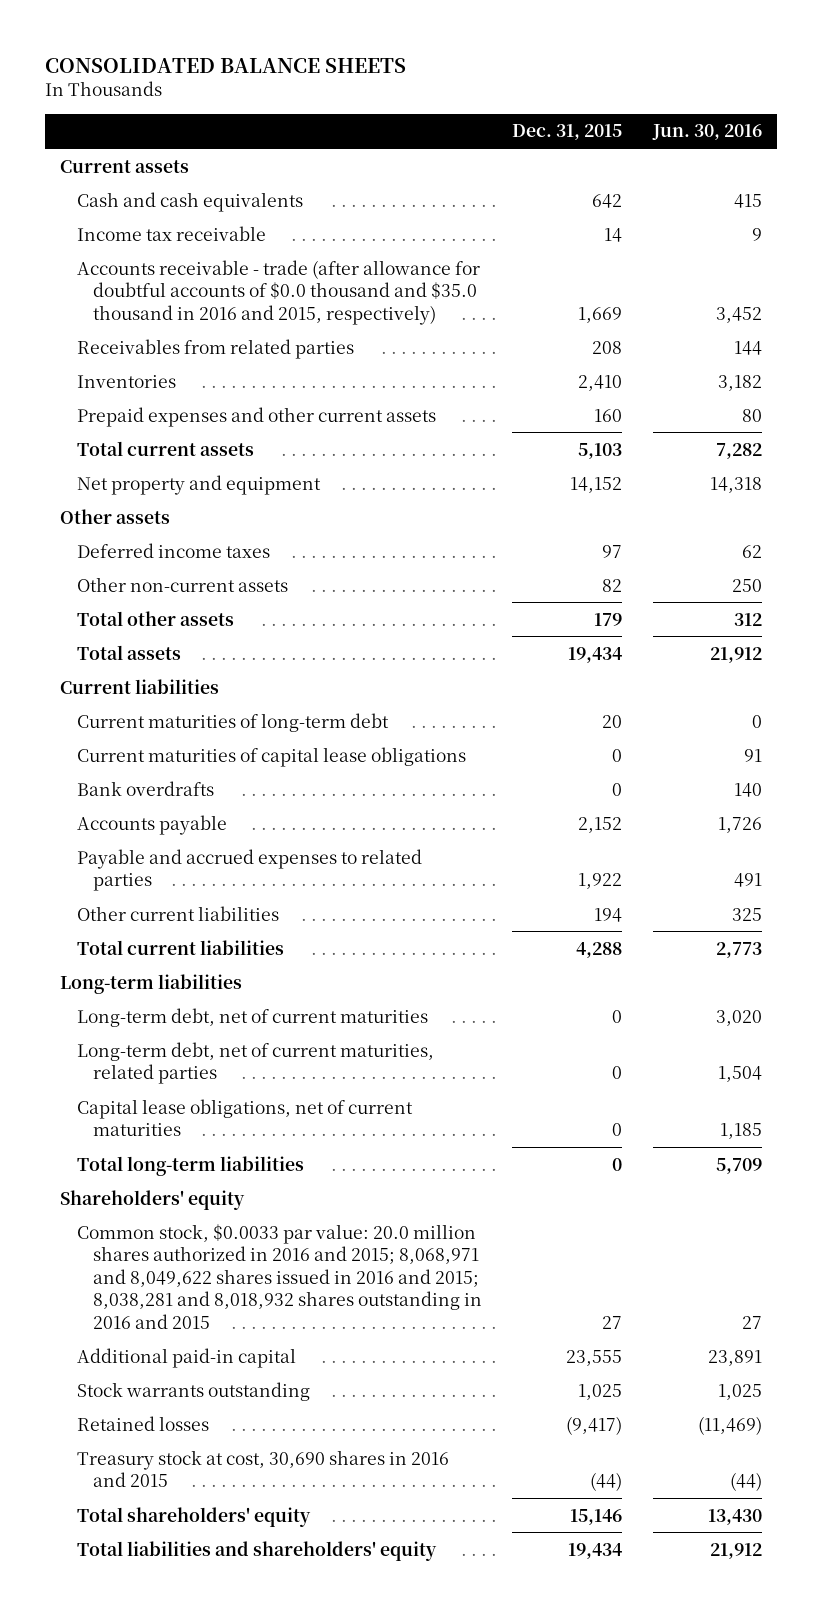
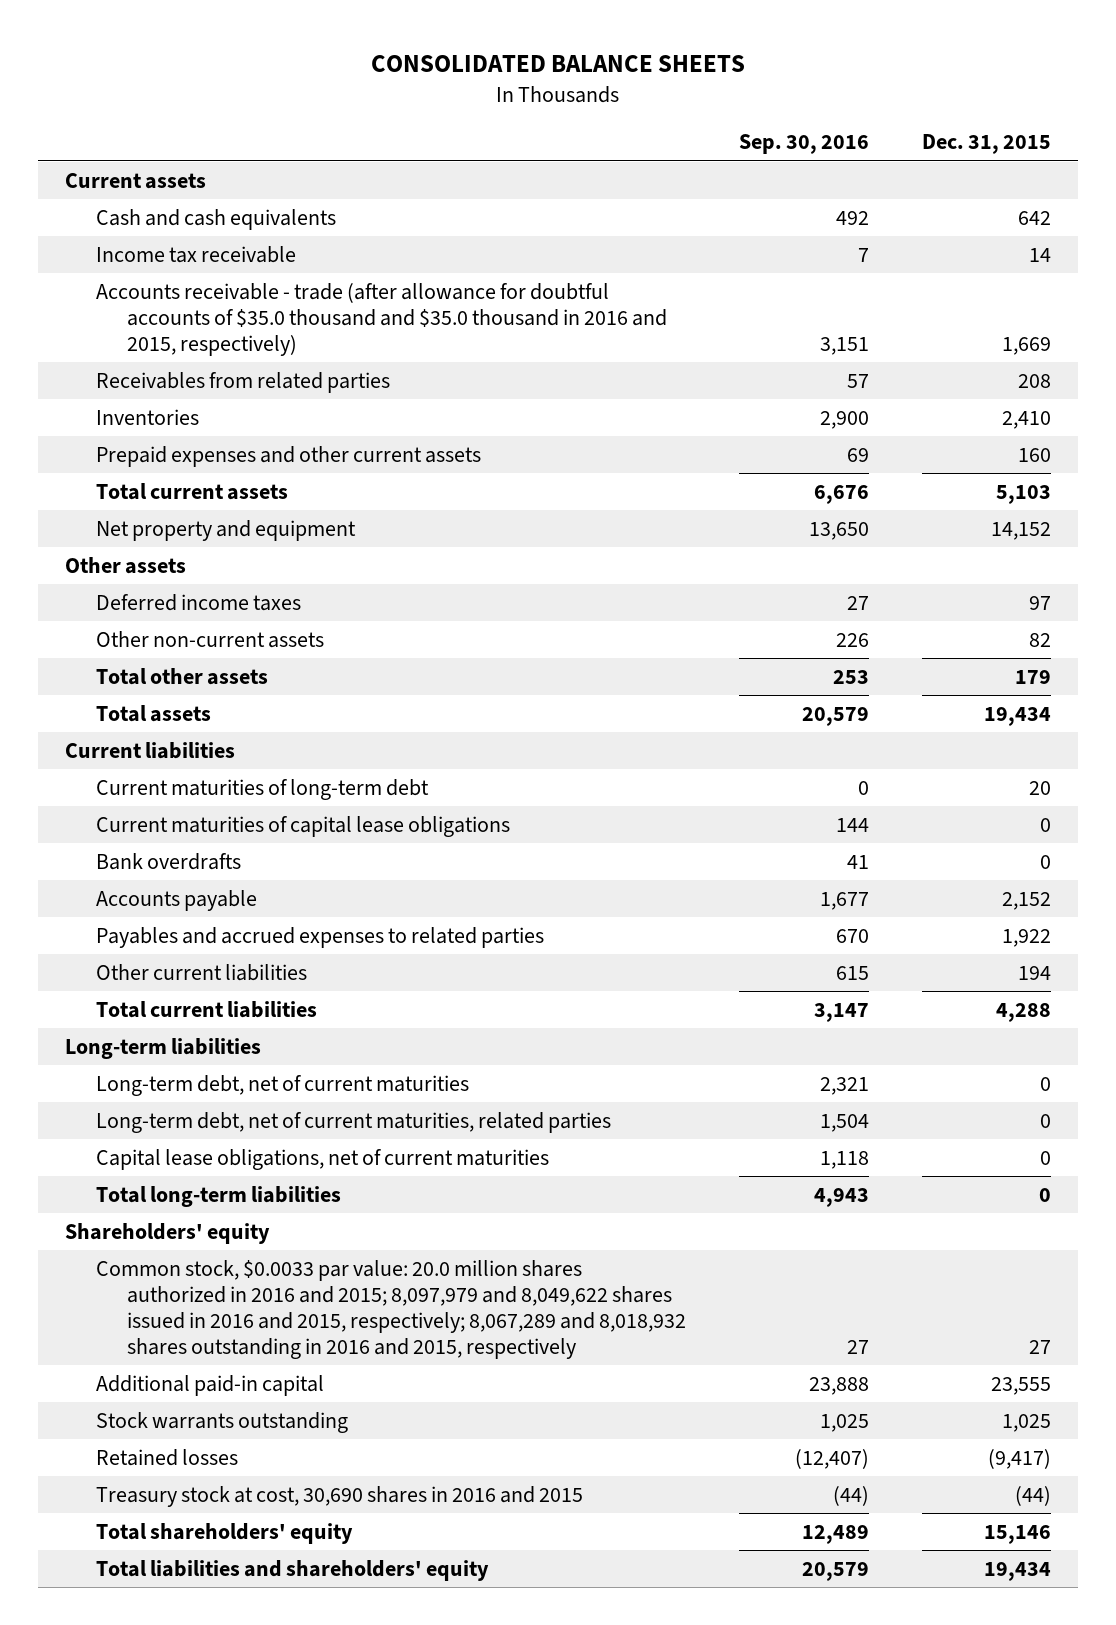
[651,124,762,141] Jun. 30, 2016 -> none
none -> [738,134,869,155] Sep. 30, 2016
[76,259,480,325] Accounts receivable - trade (after allowance for doubtful accounts of $0.0 thousand and $35.0 thousand in 2016 and 2015, respectively) -> [95,282,667,356] Accounts receivable - trade (after allowance for doubtful accounts of $35.0 thousand and $35.0 thousand in 2016 and 2015, respectively)
[76,848,422,892] Payable and accrued expenses to related parties -> [95,926,544,948] Payables and accrued expenses to related parties
[76,1223,483,1329] Common stock, $0.0033 par value: 20.0 million shares authorized in 2016 and 2015; 8,068,971 and 8,049,622 shares issued in 2016 and 2015; 8,038,281 and 8,018,932 shares outstanding in 2016 and 2015 -> [95,1259,686,1359] Common stock, $0.0033 par value: 20.0 million shares authorized in 2016 and 2015; 8,097,979 and 8,049,622 shares issued in 2016 and 2015, respectively; 8,067,289 and 8,018,932 shares outstanding in 2016 and 2015, respectively

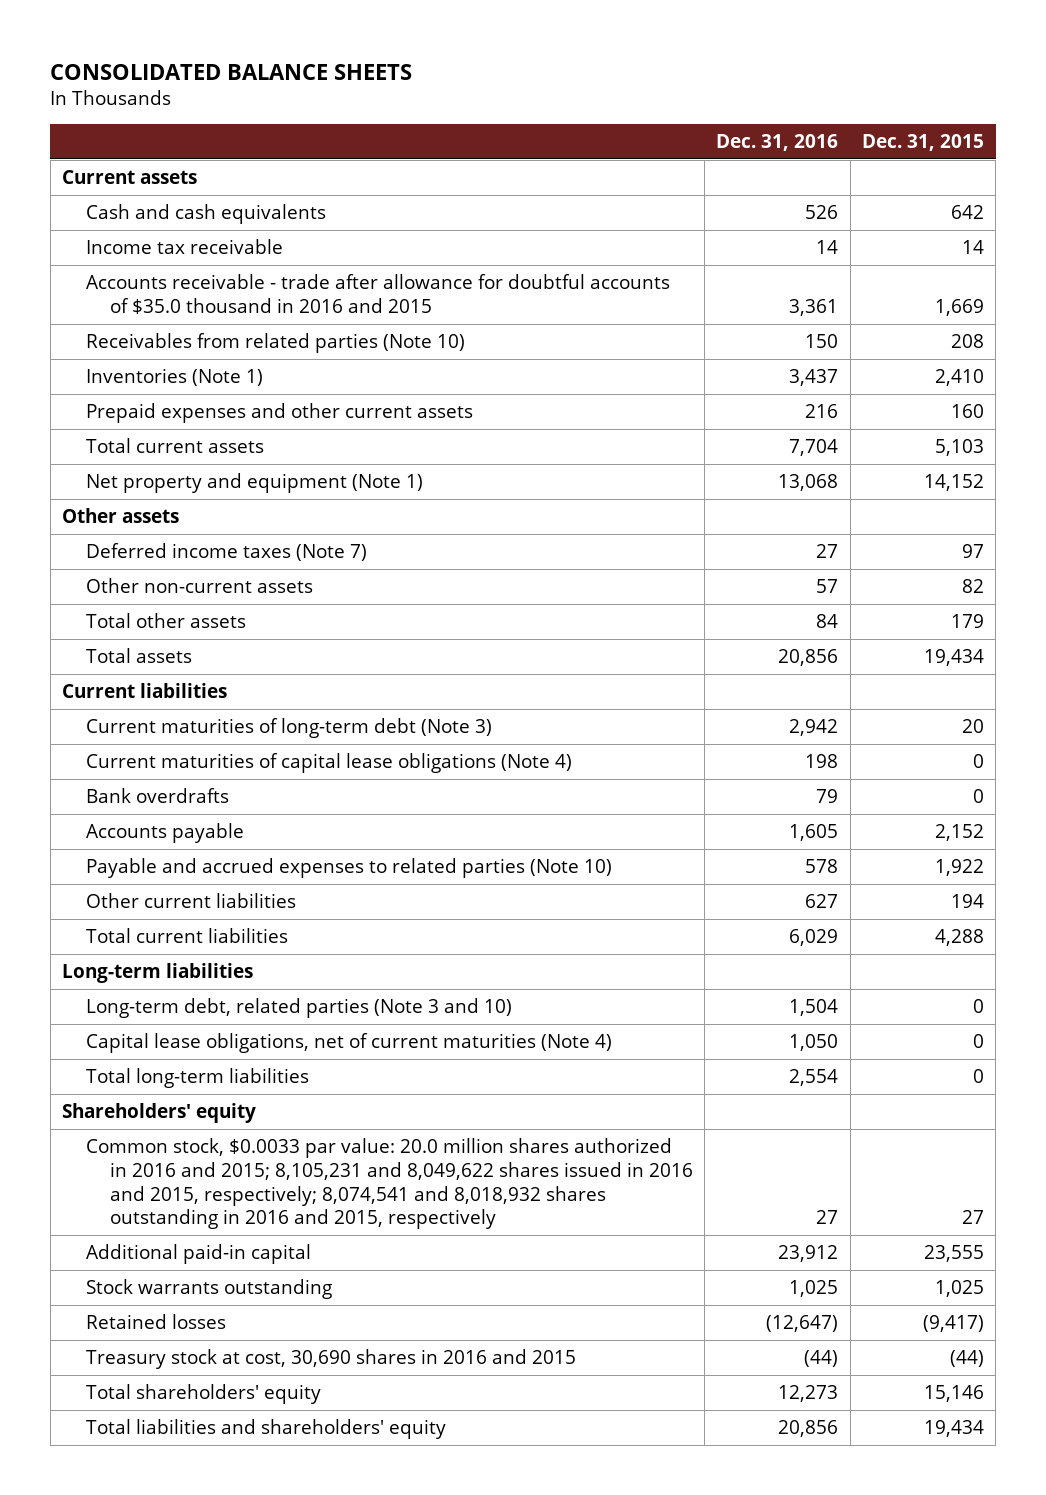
[738,134,869,155] Sep. 30, 2016 -> none
none -> [716,134,839,152] Dec. 31, 2016
[95,282,667,356] Accounts receivable - trade (after allowance for doubtful accounts of $35.0 thousand and $35.0 thousand in 2016 and 2015, respectively) -> [85,274,670,314] Accounts receivable - trade after allowance for doubtful accounts of $35.0 thousand in 2016 and 2015
[95,371,390,393] Receivables from related parties -> [85,333,465,354] Receivables from related parties (Note 10)
[95,408,199,425] Inventories -> [85,368,263,387] Inventories (Note 1)
[95,519,356,541] Net property and equipment -> [85,473,423,494] Net property and equipment (Note 1)
[95,593,301,611] Deferred income taxes -> [85,543,367,562] Deferred income taxes (Note 7)
[95,778,429,800] Current maturities of long-term debt -> [85,718,492,739] Current maturities of long-term debt (Note 3)
[95,815,510,837] Current maturities of capital lease obligations -> [85,753,572,774] Current maturities of capital lease obligations (Note 4)
[95,926,544,948] Payables and accrued expenses to related parties -> [85,858,612,879] Payable and accrued expenses to related parties (Note 10)
[95,1074,469,1096] Long-term debt, net of current maturities -> none
[95,1111,611,1133] Long-term debt, net of current maturities, related parties -> [85,998,512,1019] Long-term debt, related parties (Note 3 and 10)
[95,1148,549,1170] Capital lease obligations, net of current maturities -> [85,1033,612,1054] Capital lease obligations, net of current maturities (Note 4)
[95,1259,686,1359] Common stock, $0.0033 par value: 20.0 million shares authorized in 2016 and 2015; 8,097,979 and 8,049,622 shares issued in 2016 and 2015, respectively; 8,067,289 and 8,018,932 shares outstanding in 2016 and 2015, respectively -> [85,1138,693,1230] Common stock, $0.0033 par value: 20.0 million shares authorized in 2016 and 2015; 8,105,231 and 8,049,622 shares issued in 2016 and 2015, respectively; 8,074,541 and 8,018,932 shares outstanding in 2016 and 2015, respectively

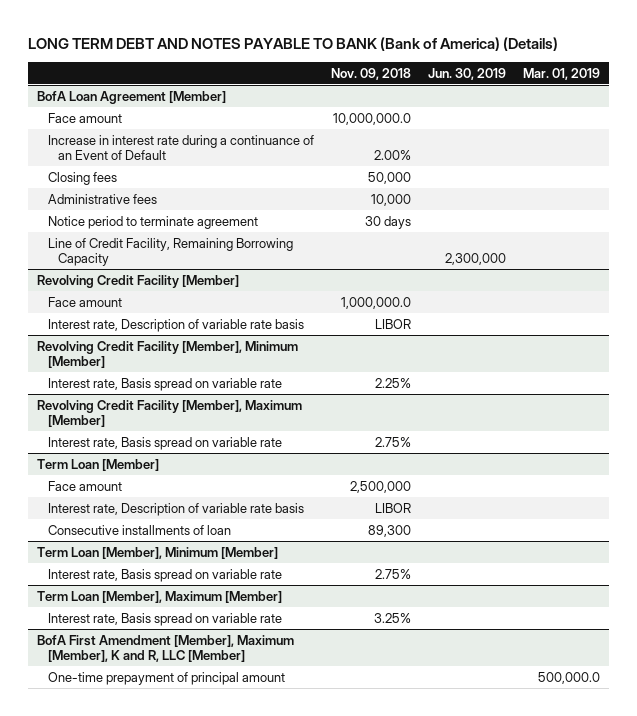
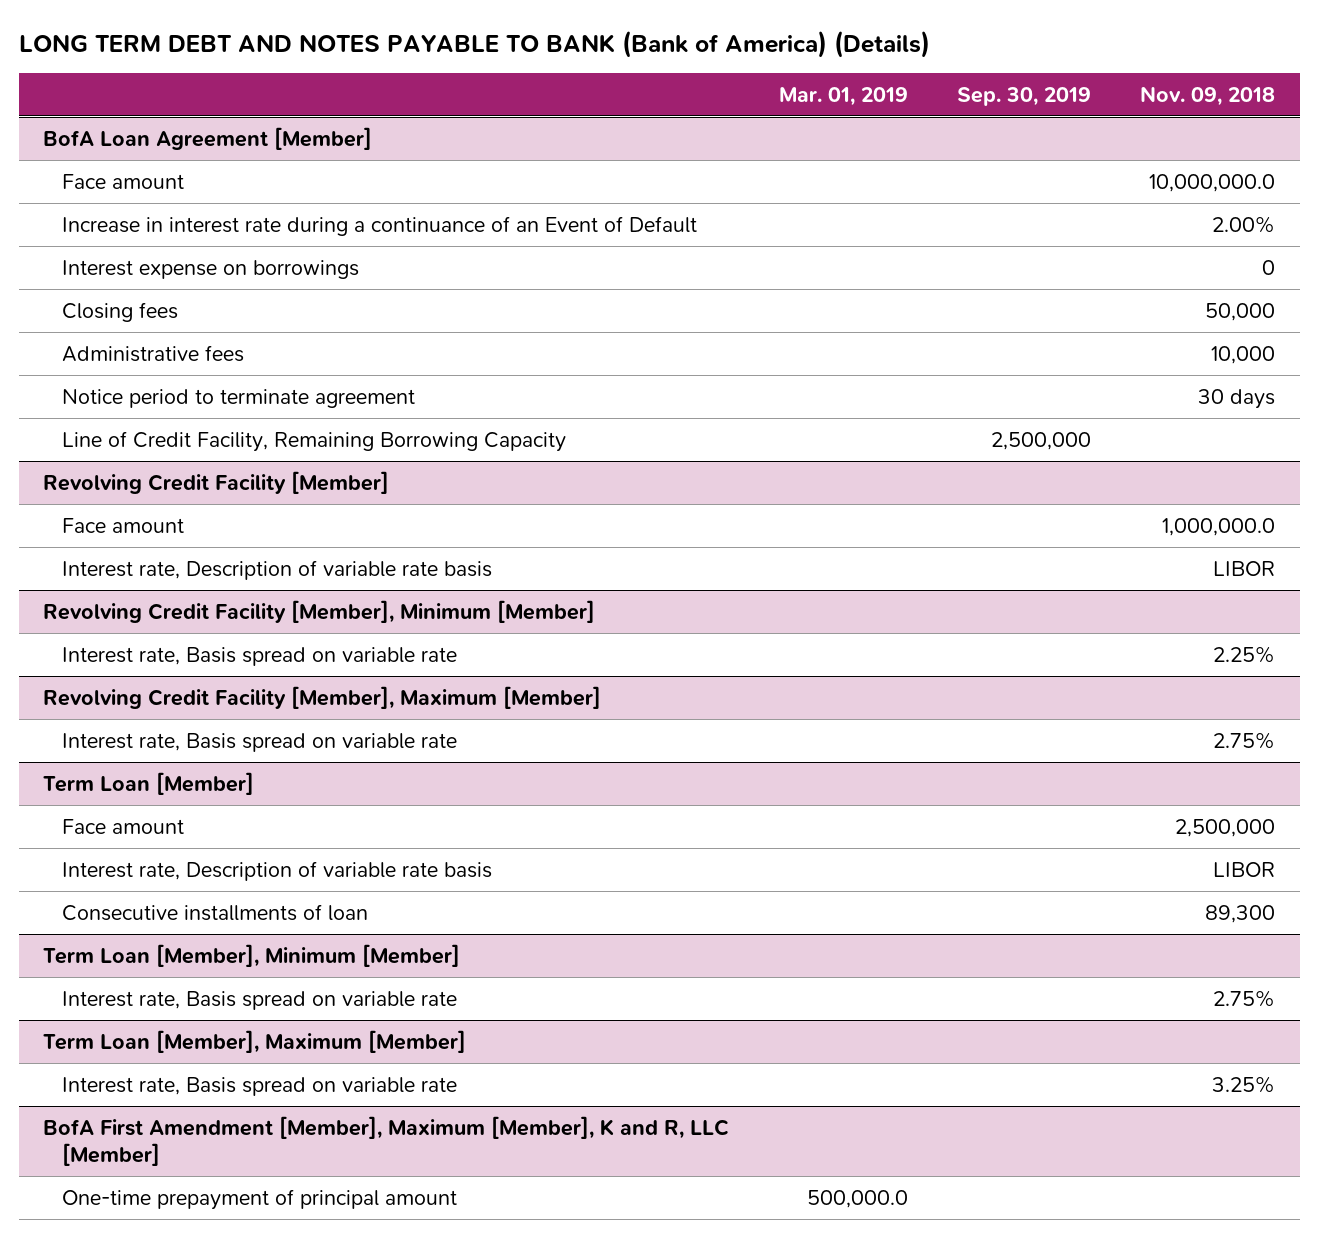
[428,67,507,80] Jun. 30, 2019 -> none
none -> [956,87,1091,107] Sep. 30, 2019
none -> [61,259,359,279] Interest expense on borrowings

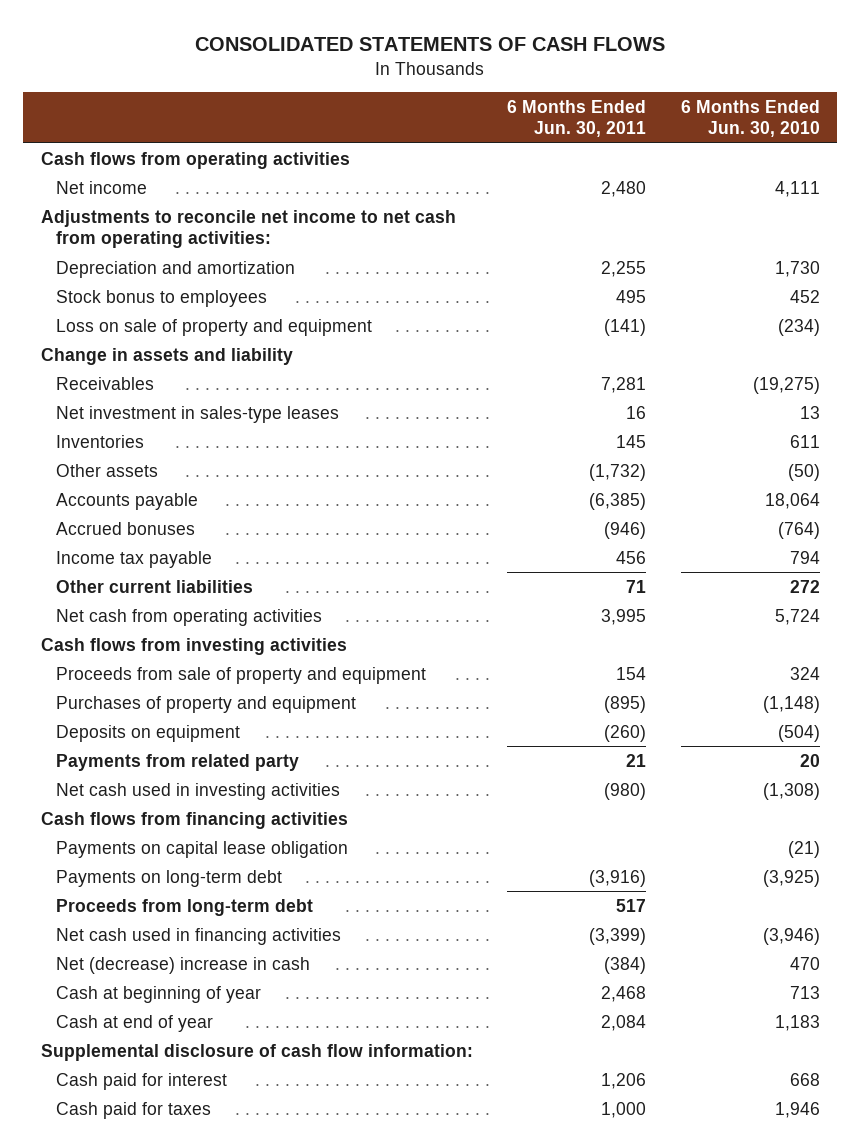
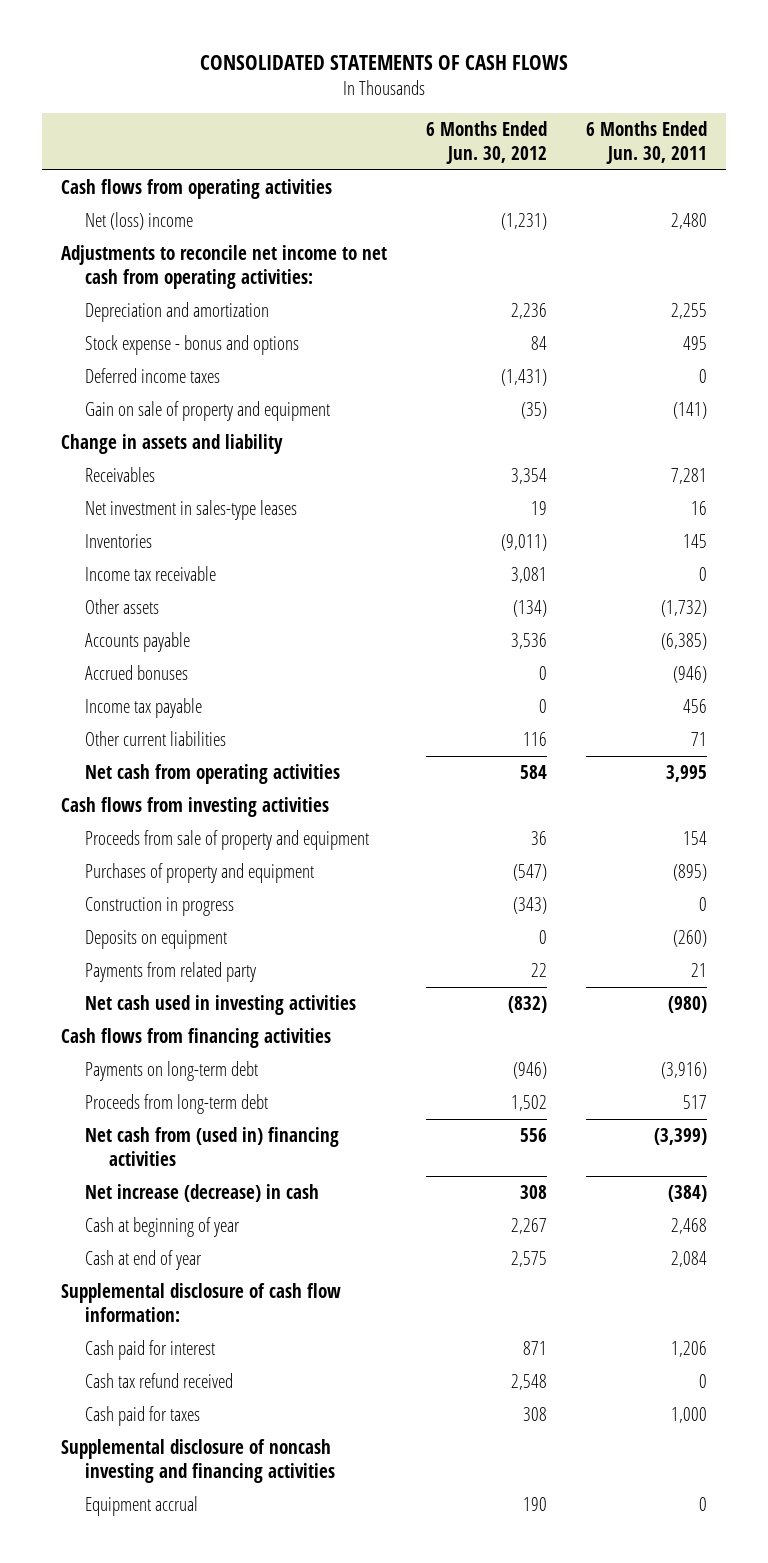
[680,99,820,138] 6 Months Ended Jun. 30, 2010 -> none
none -> [426,121,548,164] 6 Months Ended Jun. 30, 2012
[55,180,147,194] Net income -> [85,212,194,231] Net (loss) income
[55,289,267,307] Stock bonus to employees -> [85,335,300,356] Stock expense - bonus and options
none -> [85,368,221,384] Deferred income taxes
[55,318,372,336] Loss on sale of property and equipment -> [85,401,331,422] Gain on sale of property and equipment
none -> [85,566,217,582] Income tax receivable
none -> [85,897,235,917] Construction in progress
[55,840,348,858] Payments on capital lease obligation -> none
[55,927,341,945] Net cash used in financing activities -> [85,1127,340,1166] Net cash from (used in) financing activities
[55,956,310,974] Net (decrease) increase in cash -> [85,1184,320,1203] Net increase (decrease) in cash
none -> [85,1373,234,1389] Cash tax refund received
none -> [61,1439,336,1483] Supplemental disclosure of noncash investing and financing activities
none -> [85,1496,199,1517] Equipment accrual

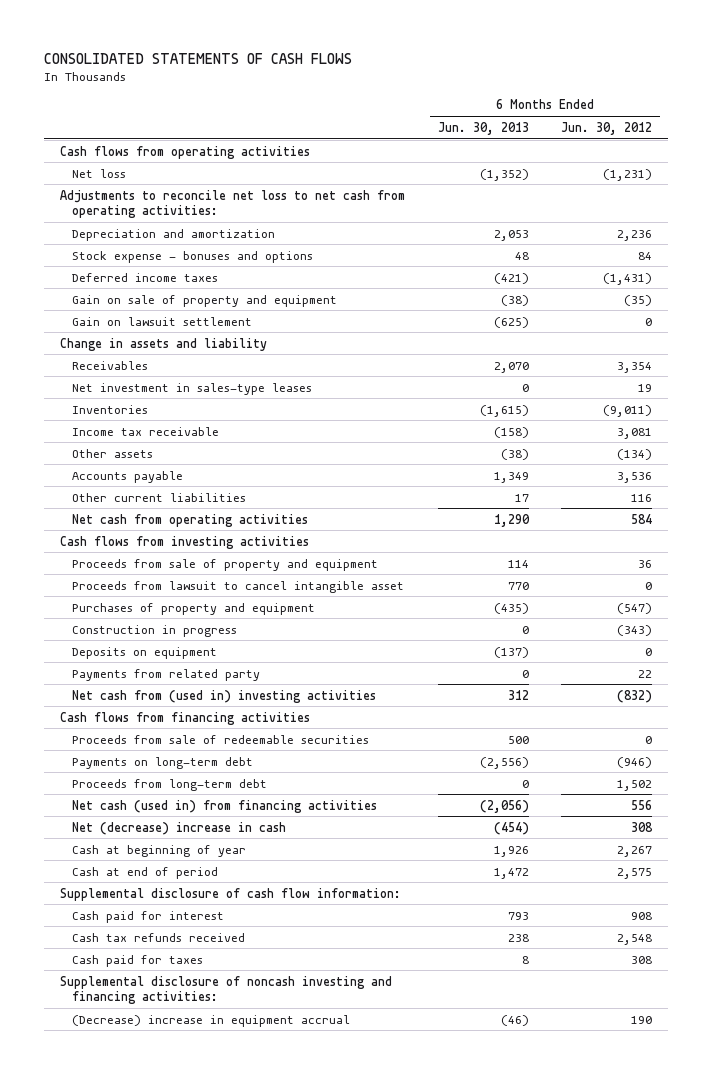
[585,121,707,164] 6 Months Ended Jun. 30, 2011 -> none
none -> [437,121,529,135] Jun. 30, 2013
[85,212,194,231] Net (loss) income -> [72,168,127,178] Net loss
[61,245,388,289] Adjustments to reconcile net income to net cash from operating activities: -> [60,189,406,218] Adjustments to reconcile net loss to net cash from operating activities:
[85,335,300,356] Stock expense - bonus and options -> [72,250,314,263] Stock expense - bonuses and options
none -> [72,316,253,326] Gain on lawsuit settlement
[85,665,189,681] Accrued bonuses -> none
[85,698,203,719] Income tax payable -> none
none -> [72,580,405,593] Proceeds from lawsuit to cancel intangible asset
[85,995,357,1016] Net cash used in investing activities -> [72,689,377,703] Net cash from (used in) investing activities
none -> [72,734,370,744] Proceeds from sale of redeemable securities
[85,1127,340,1166] Net cash from (used in) financing activities -> [72,799,378,813] Net cash (used in) from financing activities
[85,1184,320,1203] Net increase (decrease) in cash -> [72,821,287,835] Net (decrease) increase in cash
[85,1250,203,1271] Cash at end of year -> [72,866,219,879] Cash at end of period
[523,1341,548,1356] 871 -> [630,911,652,920] 908
[85,1373,234,1389] Cash tax refund received -> [72,932,246,942] Cash tax refunds received
[85,1496,199,1517] Equipment accrual -> none
[61,1439,336,1483] Supplemental disclosure of noncash investing and financing activities -> [60,975,393,1004] Supplemental disclosure of noncash investing and financing activities:
none -> [72,1014,351,1027] (Decrease) increase in equipment accrual

